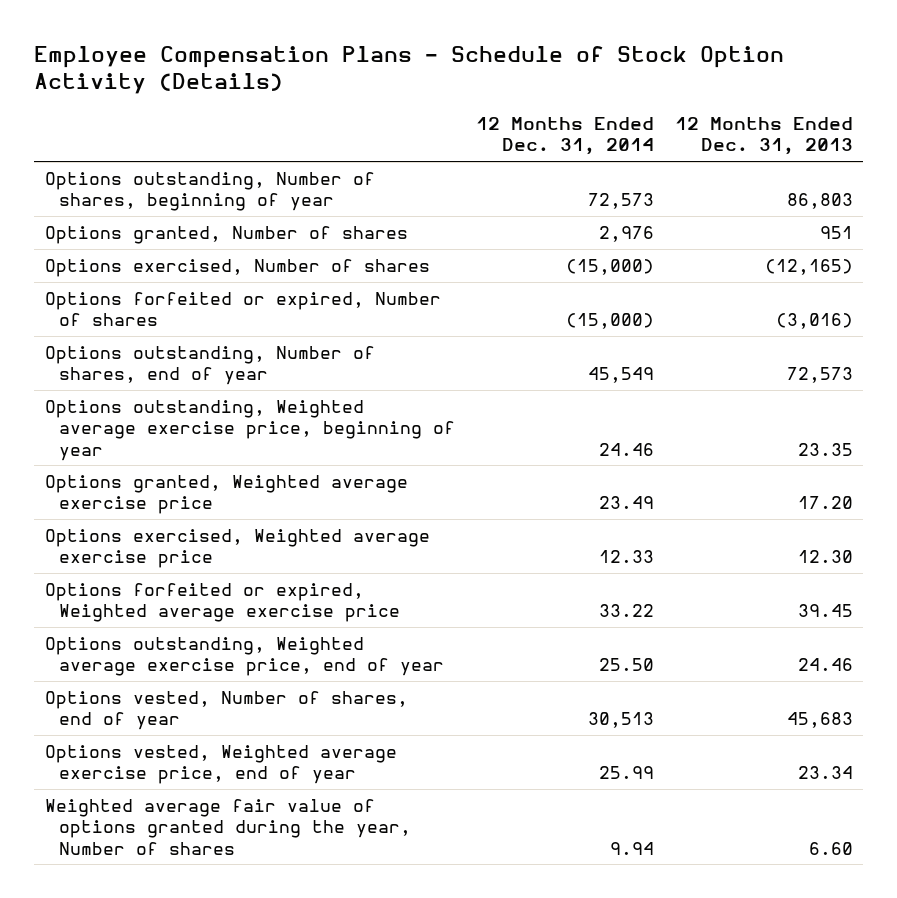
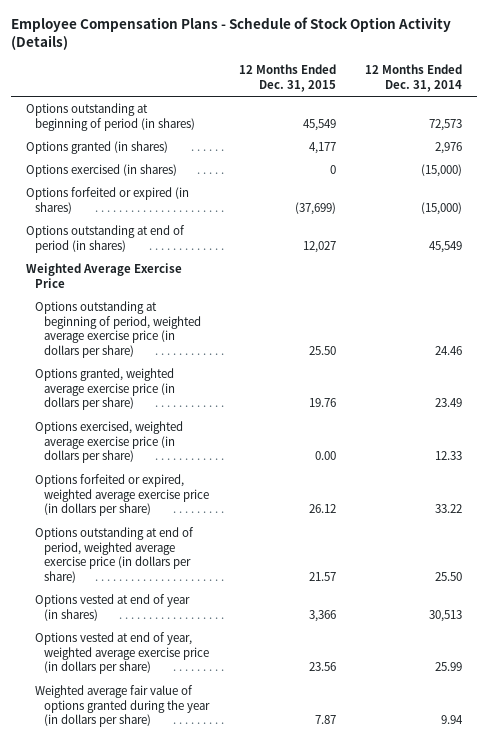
[674,117,853,156] 12 Months Ended Dec. 31, 2013 -> none
none -> [238,64,336,93] 12 Months Ended Dec. 31, 2015
[44,172,375,212] Options outstanding, Number of shares, beginning of year -> [25,102,195,131] Options outstanding at beginning of period (in shares)
[44,226,408,245] Options granted, Number of shares -> [25,140,168,154] Options granted (in shares)
[44,259,430,278] Options exercised, Number of shares -> [25,163,177,177] Options exercised (in shares)
[44,292,441,327] Options forfeited or expired, Number of shares -> [25,186,189,214] Options forfeited or expired (in shares)
[44,346,375,386] Options outstanding, Number of shares, end of year -> [25,224,185,253] Options outstanding at end of period (in shares)
none -> [25,262,182,288] Weighted Average Exercise Price
[44,400,455,461] Options outstanding, Weighted average exercise price, beginning of year -> [34,300,201,358] Options outstanding at beginning of period, weighted average exercise price (in dollars per share)
[44,475,408,515] Options granted, Weighted average exercise price -> [34,367,175,411] Options granted, weighted average exercise price (in dollars per share)
[44,529,430,569] Options exercised, Weighted average exercise price -> [34,420,183,464] Options exercised, weighted average exercise price (in dollars per share)
[44,583,400,623] Options forfeited or expired, Weighted average exercise price -> [34,473,209,517] Options forfeited or expired, weighted average exercise price (in dollars per share)
[44,637,444,677] Options outstanding, Weighted average exercise price, end of year -> [34,526,194,583] Options outstanding at end of period, weighted average exercise price (in dollars per share)
[44,691,408,731] Options vested, Number of shares, end of year -> [34,593,190,621] Options vested at end of year (in shares)
[44,745,397,785] Options vested, Weighted average exercise price, end of year -> [34,631,209,675] Options vested at end of year, weighted average exercise price (in dollars per share)
[44,799,411,855] Weighted average fair value of options granted during the year, Number of shares -> [34,684,210,728] Weighted average fair value of options granted during the year (in dollars per share)

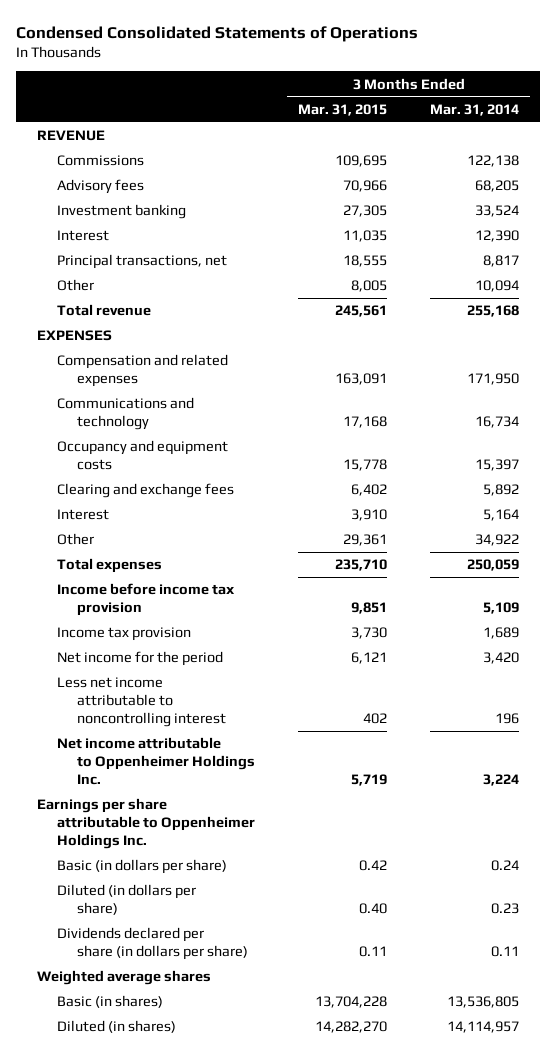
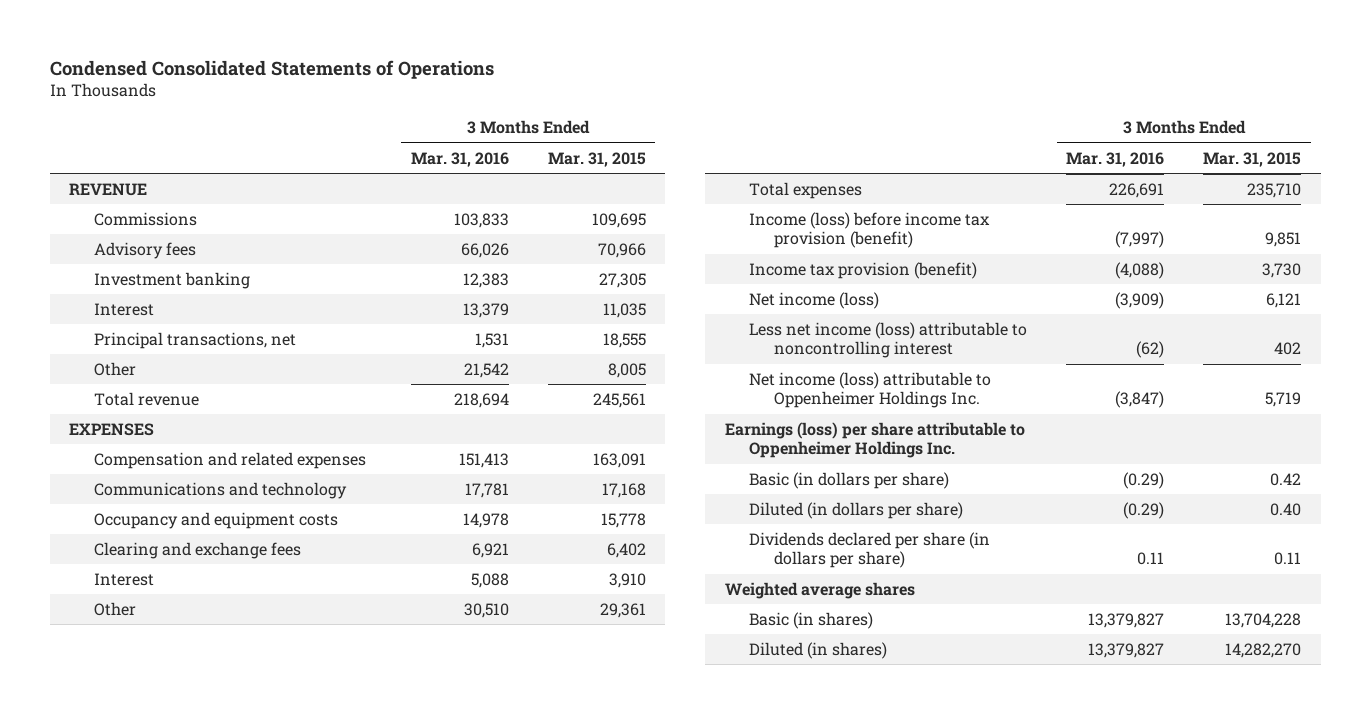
[429,103,519,116] Mar. 31, 2014 -> none
none -> [410,151,509,167] Mar. 31, 2016
[57,583,236,617] Income before income tax provision -> [749,212,991,249] Income (loss) before income tax provision (benefit)
[57,627,192,642] Income tax provision -> [749,262,978,280] Income tax provision (benefit)
[57,651,224,667] Net income for the period -> [749,292,880,310] Net income (loss)
[57,677,227,728] Less net income attributable to noncontrolling interest -> [749,322,1028,359] Less net income (loss) attributable to noncontrolling interest
[57,737,256,786] Net income attributable to Oppenheimer Holdings Inc. -> [749,372,992,409] Net income (loss) attributable to Oppenheimer Holdings Inc.
[37,798,256,850] Earnings per share attributable to Oppenheimer Holdings Inc. -> [724,422,1025,459] Earnings (loss) per share attributable to Oppenheimer Holdings Inc.

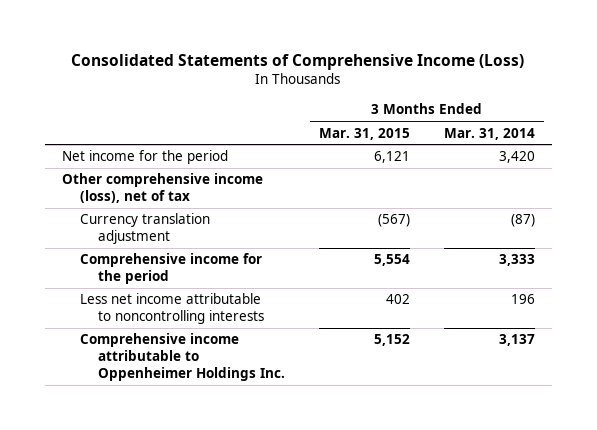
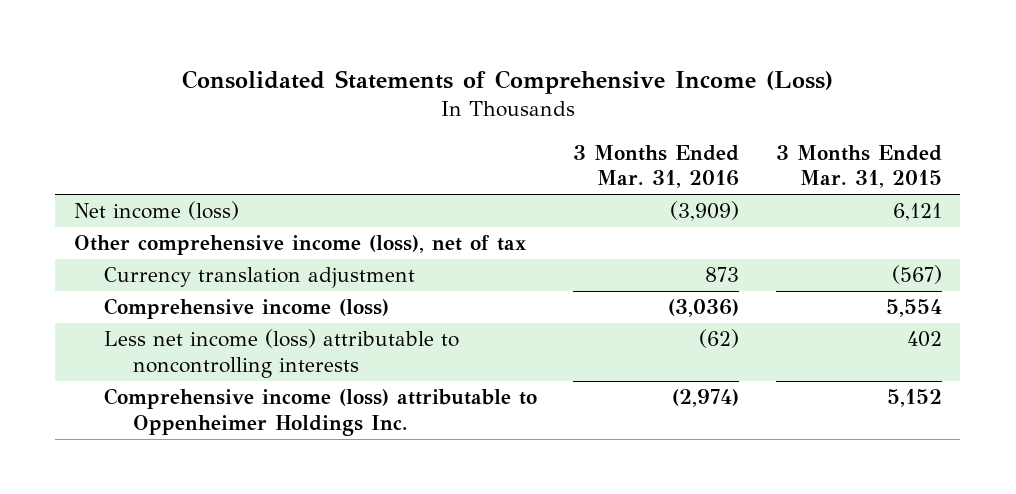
[444,127,536,140] Mar. 31, 2014 -> none
none -> [573,145,740,189] 3 Months Ended Mar. 31, 2016
[61,150,228,165] Net income for the period -> [73,201,239,221] Net income (loss)
[79,253,262,285] Comprehensive income for the period -> [103,298,389,320] Comprehensive income (loss)
[79,293,264,325] Less net income attributable to noncontrolling interests -> [103,329,459,378] Less net income (loss) attributable to noncontrolling interests
[79,333,285,382] Comprehensive income attributable to Oppenheimer Holdings Inc. -> [103,388,537,436] Comprehensive income (loss) attributable to Oppenheimer Holdings Inc.

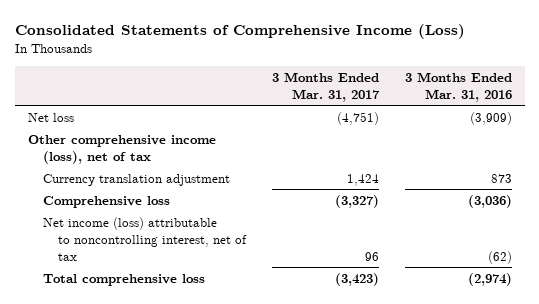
[776,145,943,189] 3 Months Ended Mar. 31, 2015 -> none
none -> [271,71,380,102] 3 Months Ended Mar. 31, 2017
[73,201,239,221] Net income (loss) -> [27,112,74,122] Net loss
[103,298,389,320] Comprehensive income (loss) -> [42,195,170,208] Comprehensive loss
[103,329,459,378] Less net income (loss) attributable to noncontrolling interests -> [42,216,247,261] Net income (loss) attributable to noncontrolling interest, net of tax
[103,388,537,436] Comprehensive income (loss) attributable to Oppenheimer Holdings Inc. -> [42,273,205,286] Total comprehensive loss

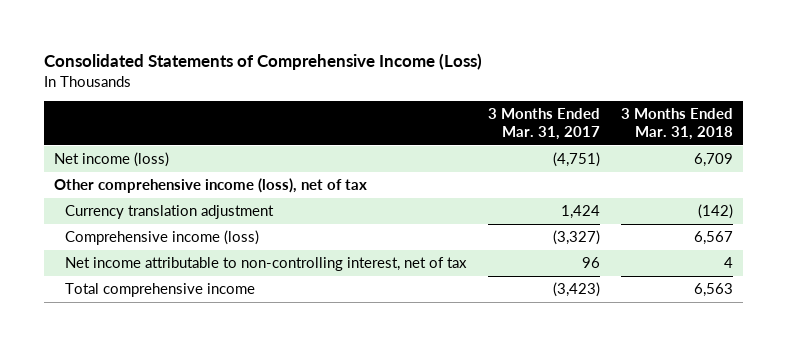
[404,71,512,102] 3 Months Ended Mar. 31, 2016 -> none
none -> [620,108,733,141] 3 Months Ended Mar. 31, 2018
[27,112,74,122] Net loss -> [54,152,170,168] Net income (loss)
[42,195,170,208] Comprehensive loss -> [65,230,260,246] Comprehensive income (loss)
[42,216,247,261] Net income (loss) attributable to noncontrolling interest, net of tax -> [65,257,468,272] Net income attributable to non-controlling interest, net of tax
[42,273,205,286] Total comprehensive loss -> [65,283,256,298] Total comprehensive income

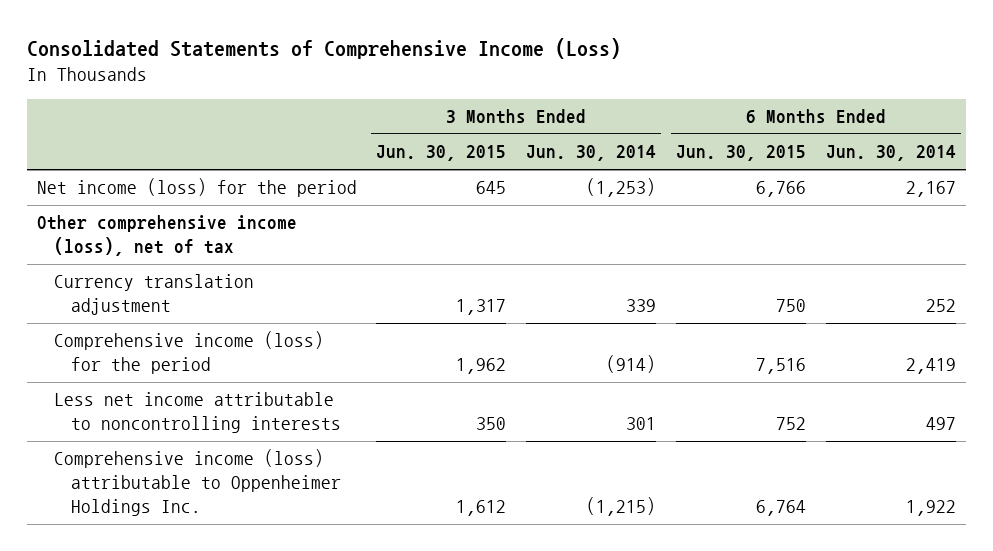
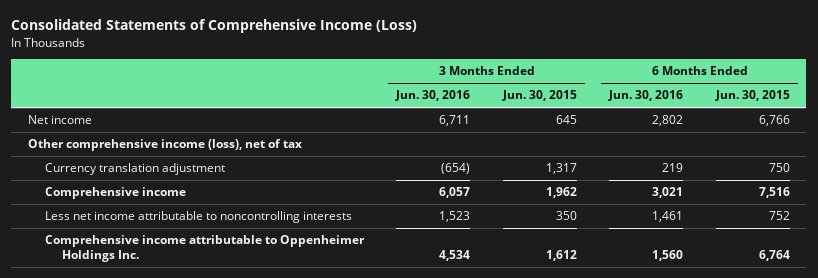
[526,145,657,162] Jun. 30, 2014 -> none
[826,145,957,162] Jun. 30, 2014 -> none
none -> [395,90,471,102] Jun. 30, 2016
none -> [608,90,684,102] Jun. 30, 2016
[36,178,357,198] Net income (loss) for the period -> [27,115,92,125] Net income
[53,331,324,375] Comprehensive income (loss) for the period -> [44,187,186,200] Comprehensive income
[53,449,341,517] Comprehensive income (loss) attributable to Oppenheimer Holdings Inc. -> [44,235,365,263] Comprehensive income attributable to Oppenheimer Holdings Inc.

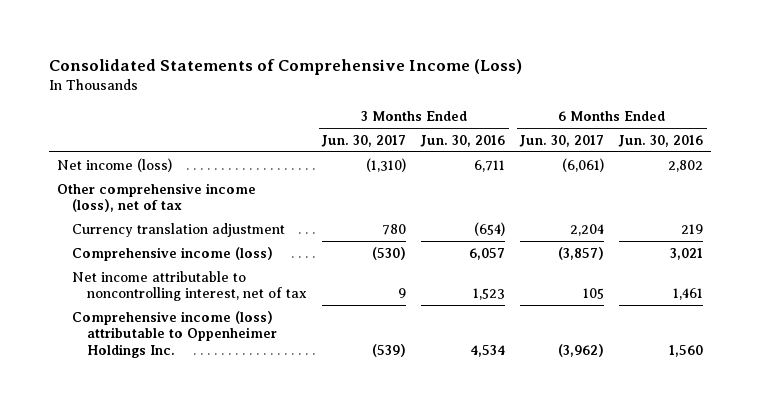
[501,90,577,102] Jun. 30, 2015 -> none
[714,90,790,102] Jun. 30, 2015 -> none
none -> [321,134,407,147] Jun. 30, 2017
none -> [519,134,605,147] Jun. 30, 2017
[27,115,92,125] Net income -> [56,157,172,172] Net income (loss)
[44,187,186,200] Comprehensive income -> [72,246,274,261] Comprehensive income (loss)
[44,211,352,224] Less net income attributable to noncontrolling interests -> [72,270,308,302] Net income attributable to noncontrolling interest, net of tax
[44,235,365,263] Comprehensive income attributable to Oppenheimer Holdings Inc. -> [72,310,278,358] Comprehensive income (loss) attributable to Oppenheimer Holdings Inc.

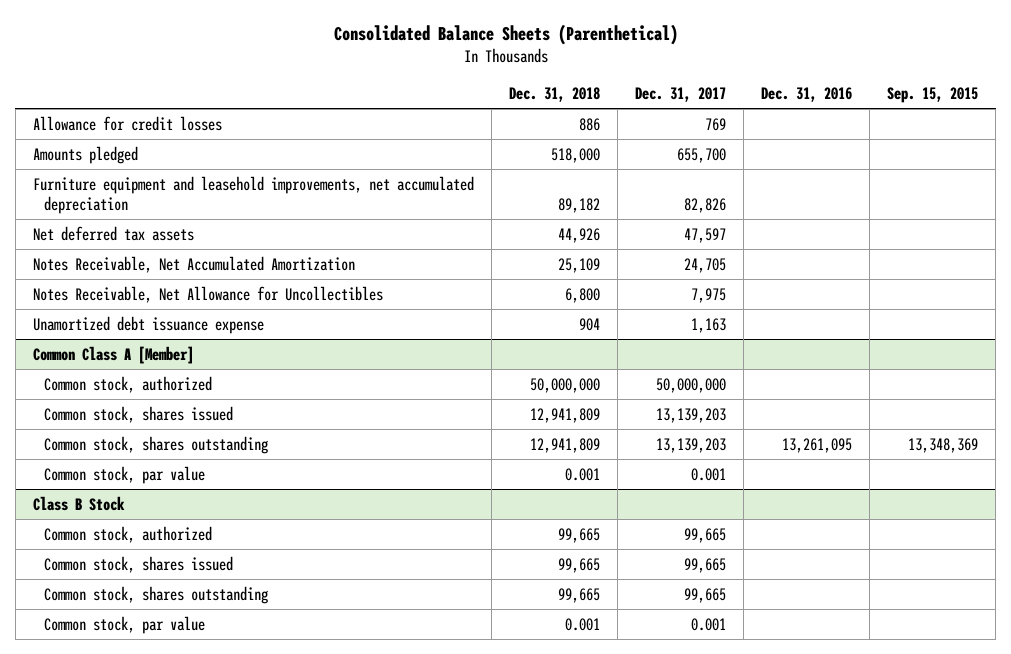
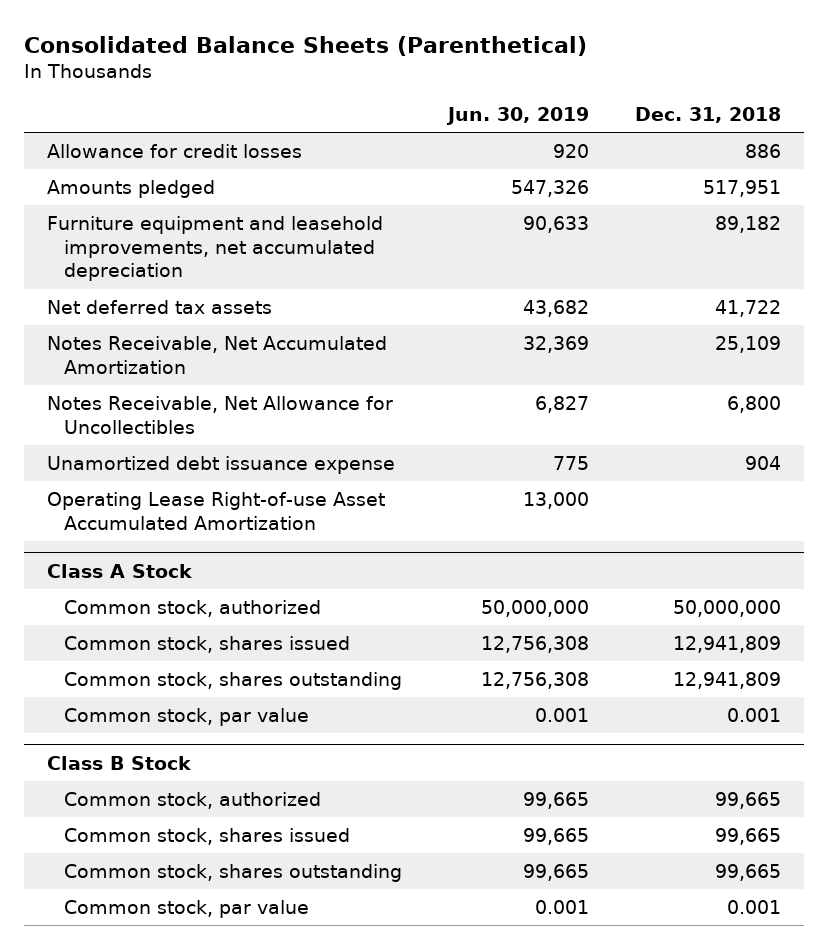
[635,87,727,103] Dec. 31, 2017 -> none
[761,87,853,103] Dec. 31, 2016 -> none
[887,87,979,104] Sep. 15, 2015 -> none
none -> [446,106,590,125] Jun. 30, 2019
[550,147,600,163] 518,000 -> [702,179,781,197] 517,951
[557,227,600,243] 44,926 -> [714,299,781,317] 41,722
none -> [46,491,385,530] Operating Lease Right-of-use Asset Accumulated Amortization
[32,345,194,364] Common Class A [Member] -> [46,563,192,578] Class A Stock

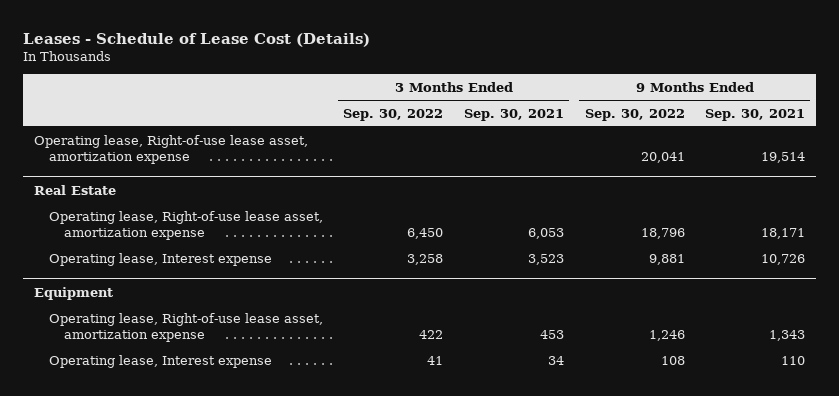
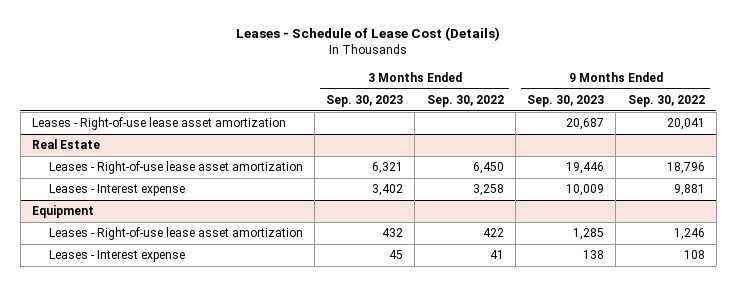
[463,108,564,121] Sep. 30, 2021 -> none
[705,108,806,121] Sep. 30, 2021 -> none
none -> [326,94,404,107] Sep. 30, 2023
none -> [527,94,605,107] Sep. 30, 2023
[33,134,308,164] Operating lease, Right-of-use lease asset, amortization expense -> [31,117,286,131] Leases - Right-of-use lease asset amortization
[48,210,323,240] Operating lease, Right-of-use lease asset, amortization expense -> [48,161,303,175] Leases - Right-of-use lease asset amortization
[48,252,272,266] Operating lease, Interest expense -> [48,184,185,197] Leases - Interest expense
[48,312,323,342] Operating lease, Right-of-use lease asset, amortization expense -> [48,227,303,241] Leases - Right-of-use lease asset amortization
[48,354,272,368] Operating lease, Interest expense -> [48,250,185,263] Leases - Interest expense

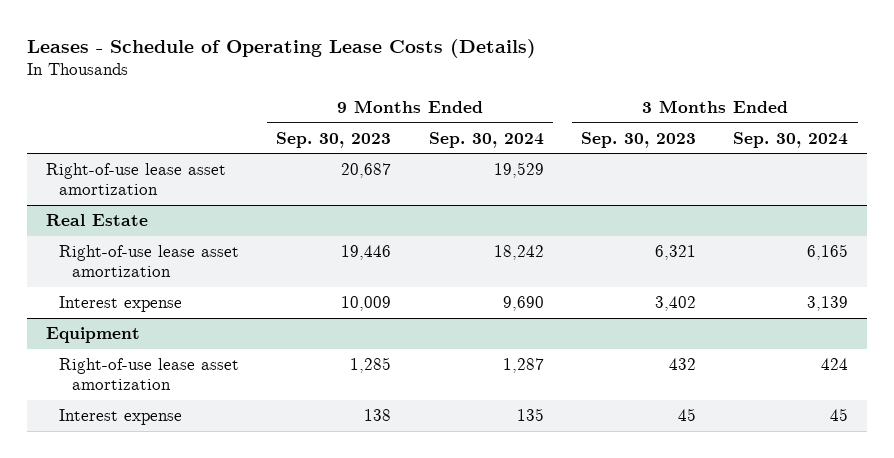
[236,27,501,42] Leases - Schedule of Lease Cost (Details) -> [26,38,536,58] Leases - Schedule of Operating Lease Costs (Details)
[426,94,504,107] Sep. 30, 2022 -> none
[627,94,705,107] Sep. 30, 2022 -> none
none -> [428,131,544,148] Sep. 30, 2024
none -> [733,131,849,148] Sep. 30, 2024
[31,117,286,131] Leases - Right-of-use lease asset amortization -> [45,163,226,196] Right-of-use lease asset amortization
[48,161,303,175] Leases - Right-of-use lease asset amortization -> [58,245,239,278] Right-of-use lease asset amortization
[48,184,185,197] Leases - Interest expense -> [58,296,182,313] Interest expense
[48,227,303,241] Leases - Right-of-use lease asset amortization -> [58,358,239,391] Right-of-use lease asset amortization
[48,250,185,263] Leases - Interest expense -> [58,409,182,426] Interest expense

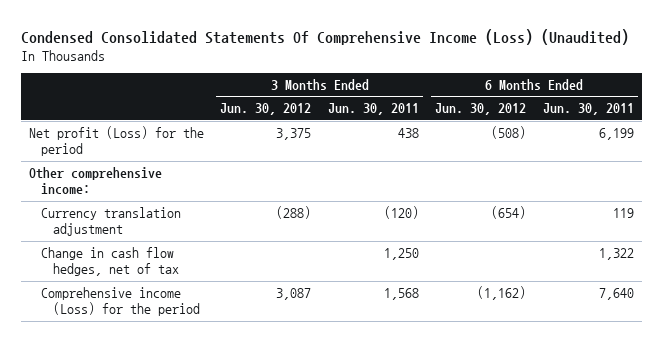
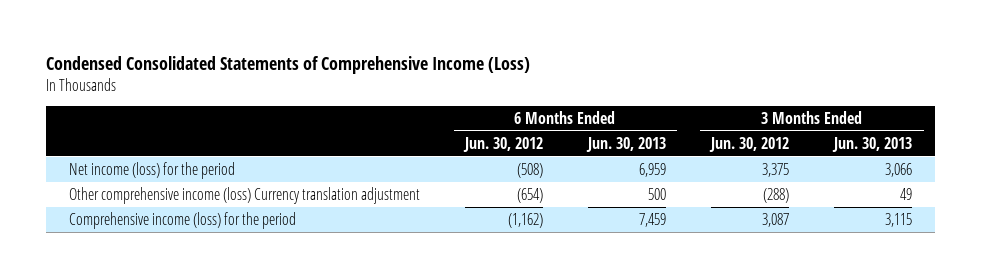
[20,28,629,45] Condensed Consolidated Statements Of Comprehensive Income (Loss) (Unaudited) -> [46,55,531,74] Condensed Consolidated Statements of Comprehensive Income (Loss)
[327,103,419,116] Jun. 30, 2011 -> none
[542,103,634,116] Jun. 30, 2011 -> none
none -> [586,136,667,152] Jun. 30, 2013
none -> [832,136,913,152] Jun. 30, 2013
[29,166,163,195] Other comprehensive income: -> none
[40,246,179,277] Change in cash flow hedges, net of tax -> none
[29,125,205,157] Net profit (Loss) for the period -> [68,161,235,179] Net income (loss) for the period
[40,206,181,237] Currency translation adjustment -> [68,186,420,204] Other comprehensive income (loss) Currency translation adjustment
[40,286,200,317] Comprehensive income (Loss) for the period -> [68,211,296,229] Comprehensive income (loss) for the period

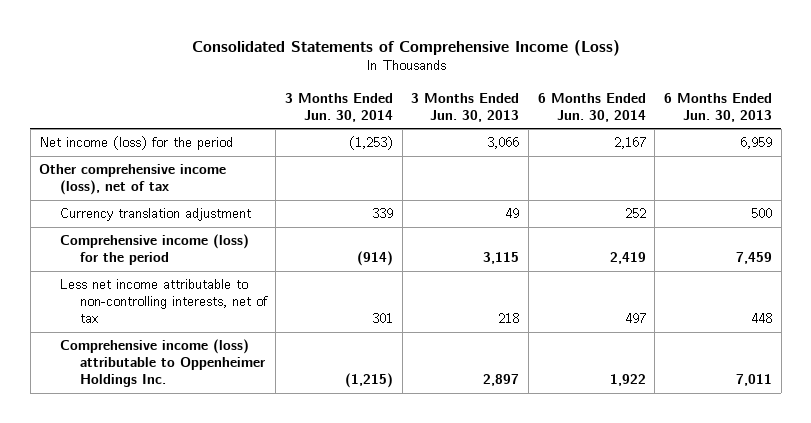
[46,55,531,74] Condensed Consolidated Statements of Comprehensive Income (Loss) -> [191,39,620,56] Consolidated Statements of Comprehensive Income (Loss)
[462,136,543,152] Jun. 30, 2012 -> none
[709,136,790,152] Jun. 30, 2012 -> none
none -> [285,92,394,122] 3 Months Ended Jun. 30, 2014
none -> [537,92,646,122] 6 Months Ended Jun. 30, 2014
none -> [39,164,227,196] Other comprehensive income (loss), net of tax
[68,186,420,204] Other comprehensive income (loss) Currency translation adjustment -> [59,208,251,222] Currency translation adjustment
none -> [59,279,268,324] Less net income attributable to non-controlling interests, net of tax
none -> [59,339,265,388] Comprehensive income (loss) attributable to Oppenheimer Holdings Inc.

